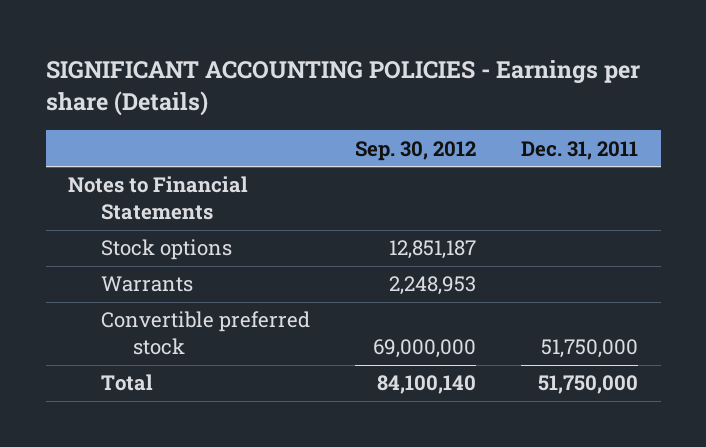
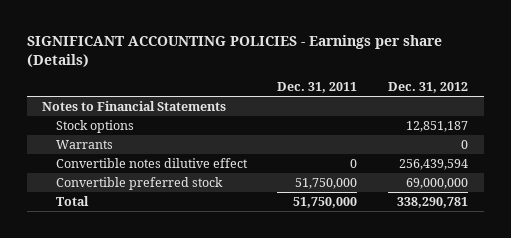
[354,140,476,161] Sep. 30, 2012 -> none
none -> [388,82,469,94] Dec. 31, 2012
none -> [55,158,248,169] Convertible notes dilutive effect

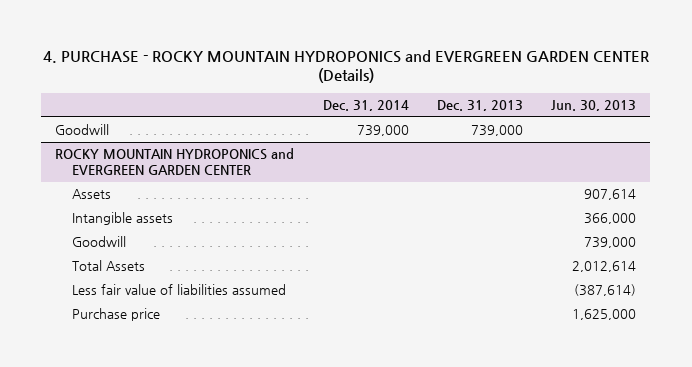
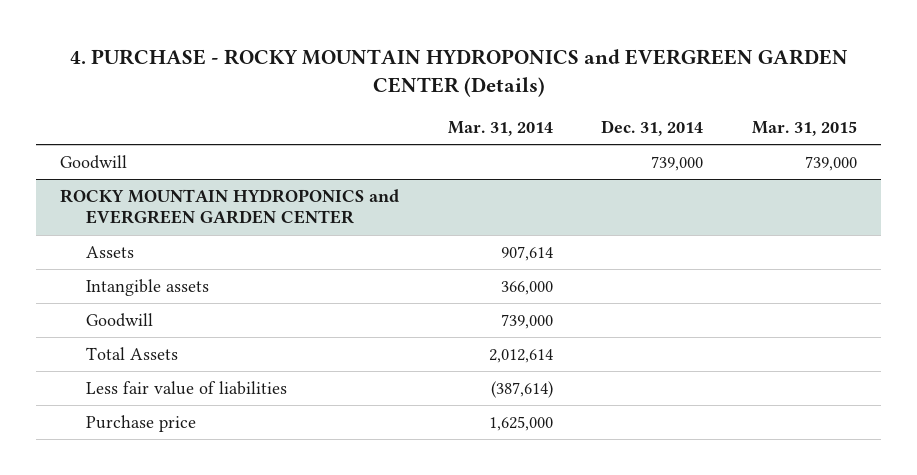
[436,100,523,112] Dec. 31, 2013 -> none
[551,100,637,112] Jun. 30, 2013 -> none
none -> [447,121,553,137] Mar. 31, 2014
none -> [752,121,858,137] Mar. 31, 2015
[72,284,287,296] Less fair value of liabilities assumed -> [86,380,288,395] Less fair value of liabilities

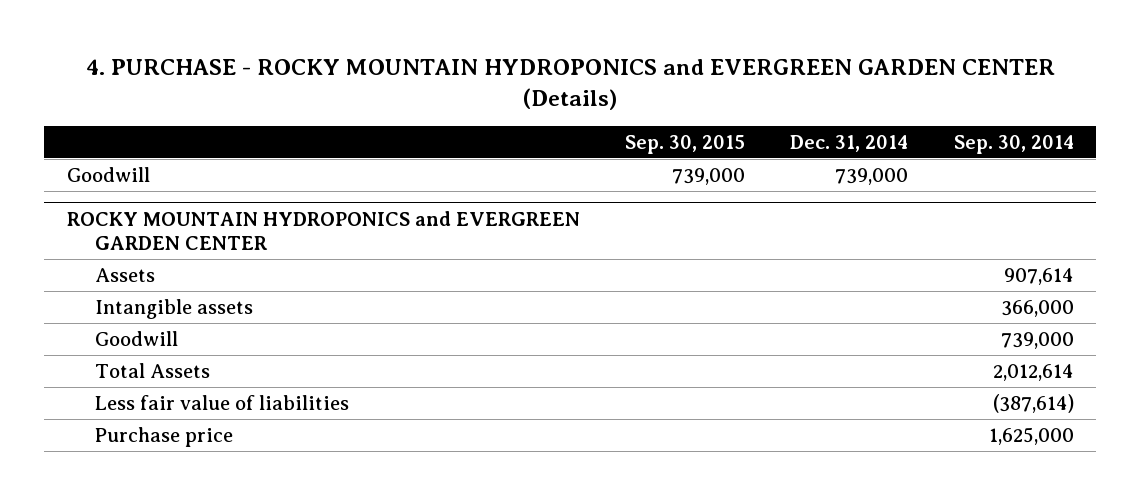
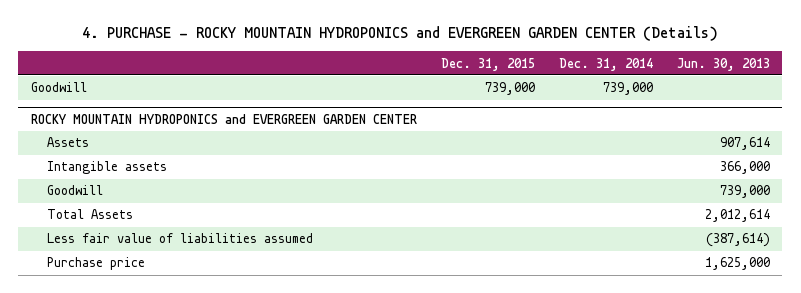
[624,134,745,154] Sep. 30, 2015 -> none
[953,134,1074,154] Sep. 30, 2014 -> none
none -> [440,57,535,71] Dec. 31, 2015
none -> [677,57,771,71] Jun. 30, 2013
[94,394,349,410] Less fair value of liabilities -> [46,233,313,244] Less fair value of liabilities assumed

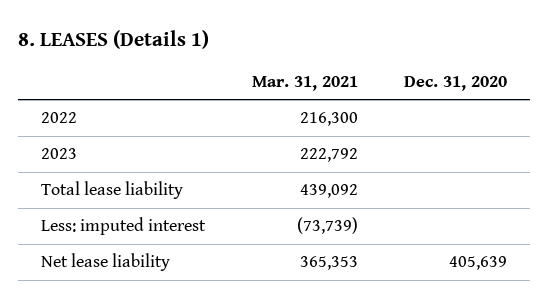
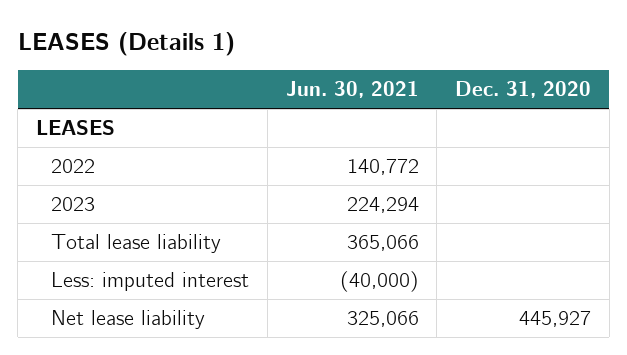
[17,29,209,49] 8. LEASES (Details 1) -> [17,31,235,56] LEASES (Details 1)
[251,75,358,91] Mar. 31, 2021 -> none
none -> [285,81,419,99] Jun. 30, 2021
none -> [36,120,116,136] LEASES
[449,256,508,271] 405,639 -> [519,311,592,328] 445,927

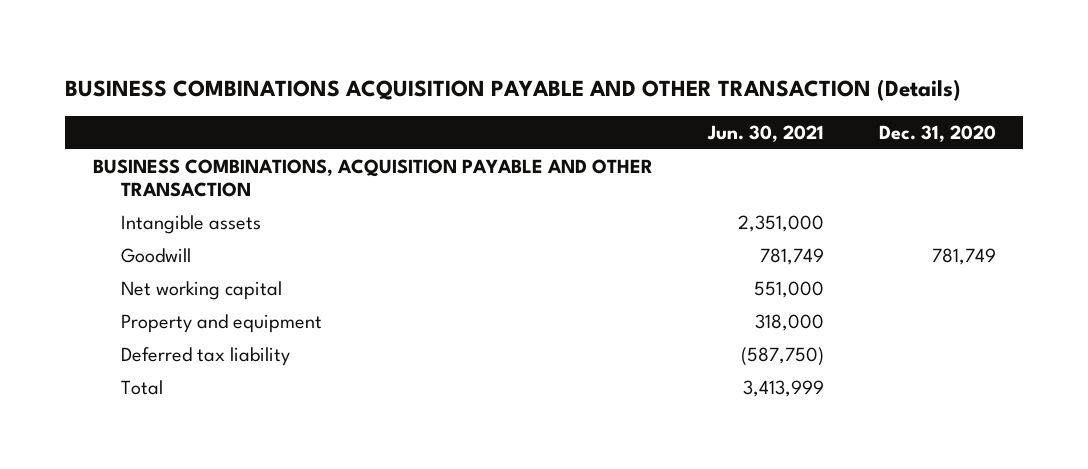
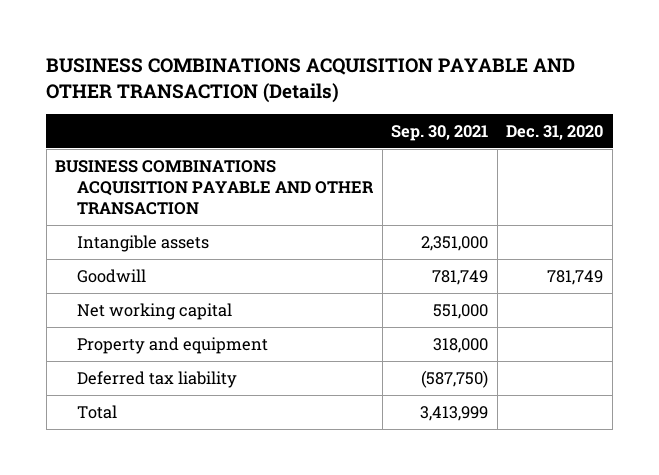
[706,125,824,143] Jun. 30, 2021 -> none
none -> [391,124,489,141] Sep. 30, 2021
[92,158,653,198] BUSINESS COMBINATIONS, ACQUISITION PAYABLE AND OTHER TRANSACTION -> [55,159,375,216] BUSINESS COMBINATIONS ACQUISITION PAYABLE AND OTHER TRANSACTION

